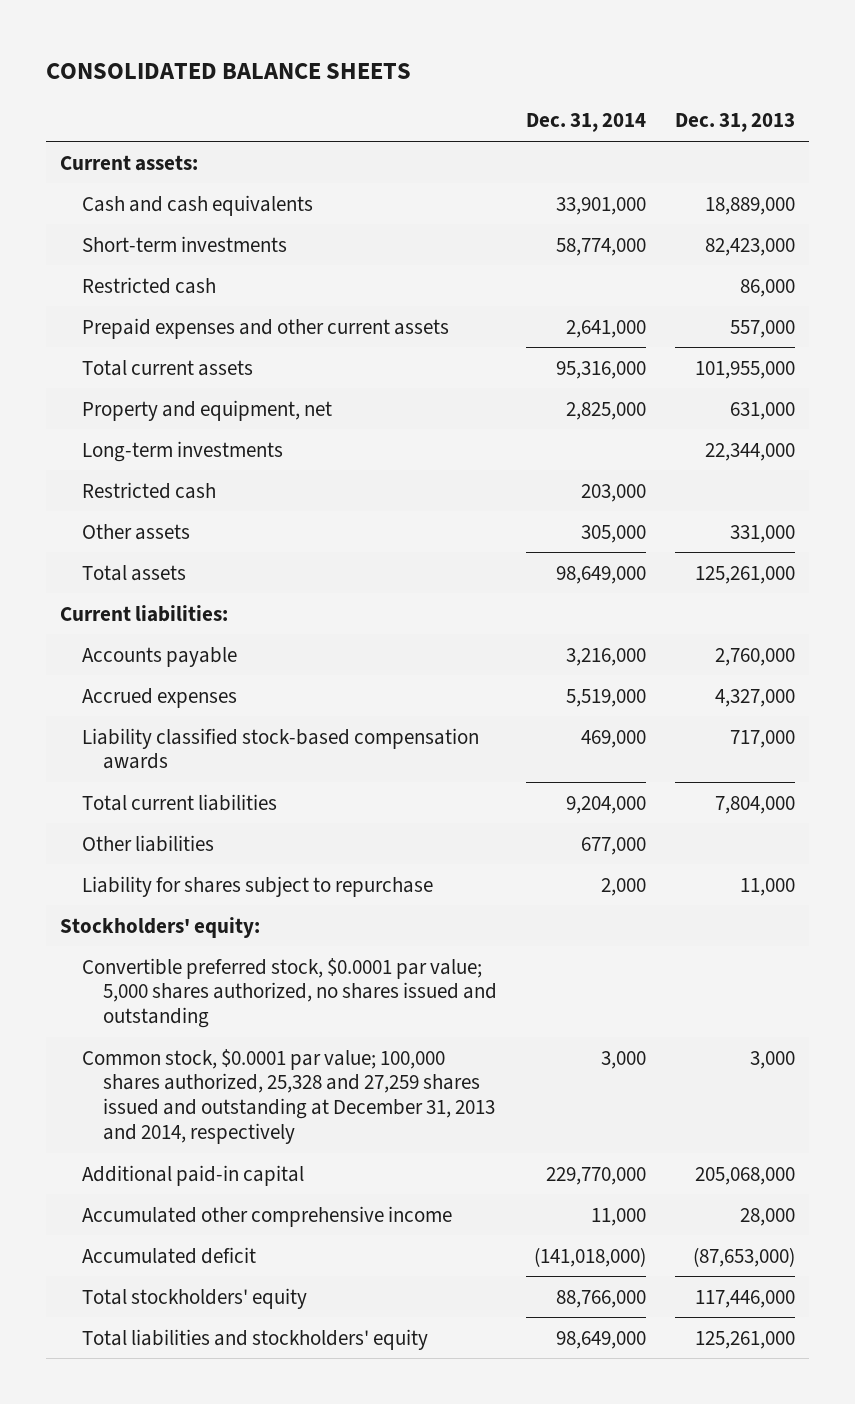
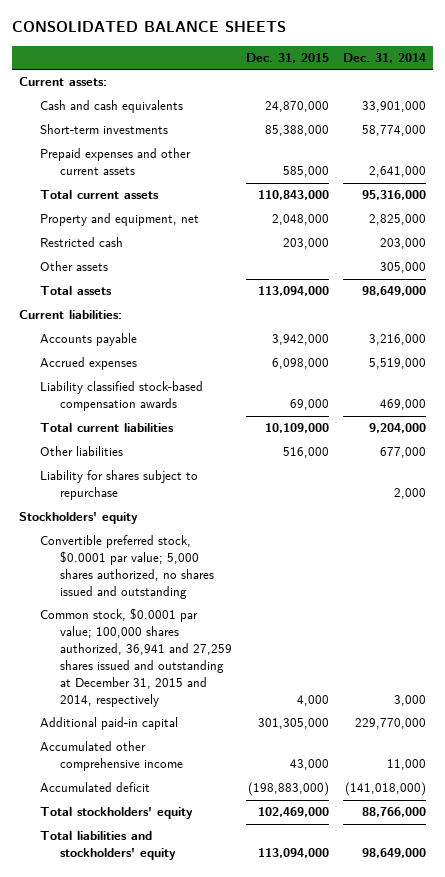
[674,113,795,133] Dec. 31, 2013 -> none
none -> [246,53,330,64] Dec. 31, 2015
[81,276,216,294] Restricted cash -> none
[81,440,283,462] Long-term investments -> none
[60,916,261,938] Stockholders' equity: -> [19,512,139,525] Stockholders' equity
[81,1048,496,1145] Common stock, $0.0001 par value; 100,000 shares authorized, 25,328 and 27,259 shares issued and outstanding at December 31, 2013 and 2014, respectively -> [39,608,232,707] Common stock, $0.0001 par value; 100,000 shares authorized, 36,941 and 27,259 shares issued and outstanding at December 31, 2015 and 2014, respectively

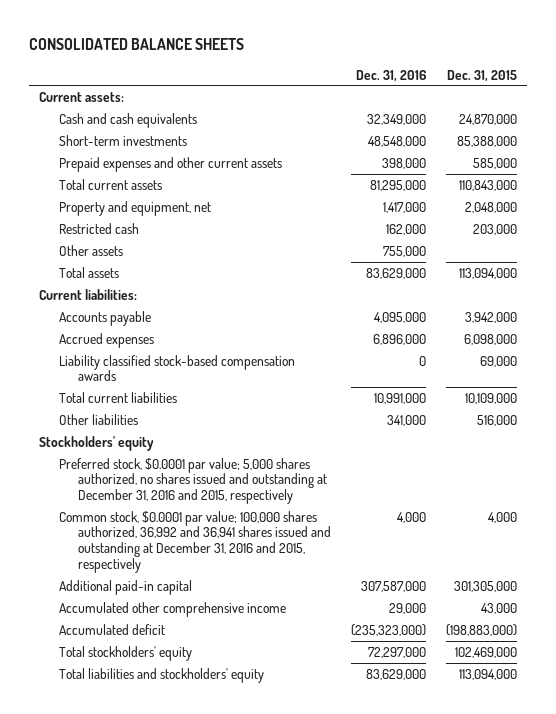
[343,53,427,64] Dec. 31, 2014 -> none
none -> [356,69,427,82] Dec. 31, 2016
[39,470,198,501] Liability for shares subject to repurchase -> none
[39,535,214,600] Convertible preferred stock, $0.0001 par value; 5,000 shares authorized, no shares issued and outstanding -> [58,457,328,505] Preferred stock, $0.0001 par value; 5,000 shares authorized, no shares issued and outstanding at December 31, 2016 and 2015, respectively
[39,608,232,707] Common stock, $0.0001 par value; 100,000 shares authorized, 36,941 and 27,259 shares issued and outstanding at December 31, 2015 and 2014, respectively -> [58,510,332,573] Common stock, $0.0001 par value; 100,000 shares authorized, 36,992 and 36,941 shares issued and outstanding at December 31, 2016 and 2015, respectively

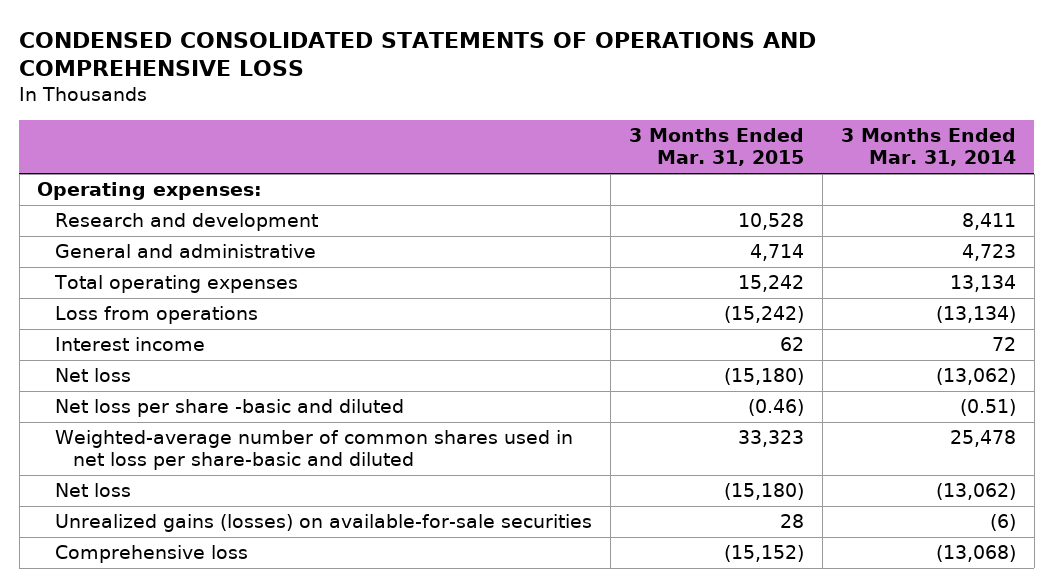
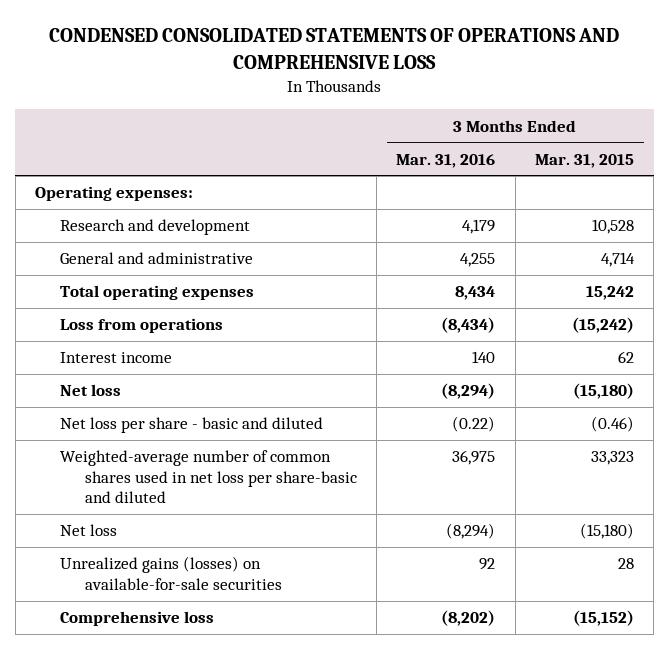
[841,128,1017,167] 3 Months Ended Mar. 31, 2014 -> none
none -> [396,153,496,168] Mar. 31, 2016
[55,399,405,418] Net loss per share -basic and diluted -> [59,417,323,434] Net loss per share - basic and diluted

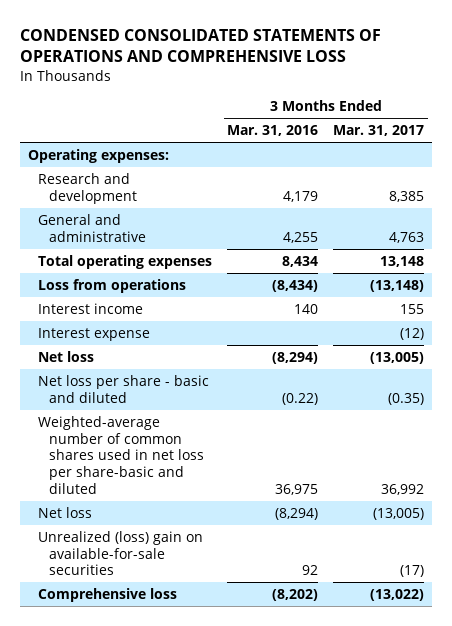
[534,153,634,168] Mar. 31, 2015 -> none
none -> [333,124,425,136] Mar. 31, 2017
none -> [38,327,151,341] Interest expense
[59,556,283,590] Unrealized gains (losses) on available-for-sale securities -> [38,530,204,576] Unrealized (loss) gain on available-for-sale securities

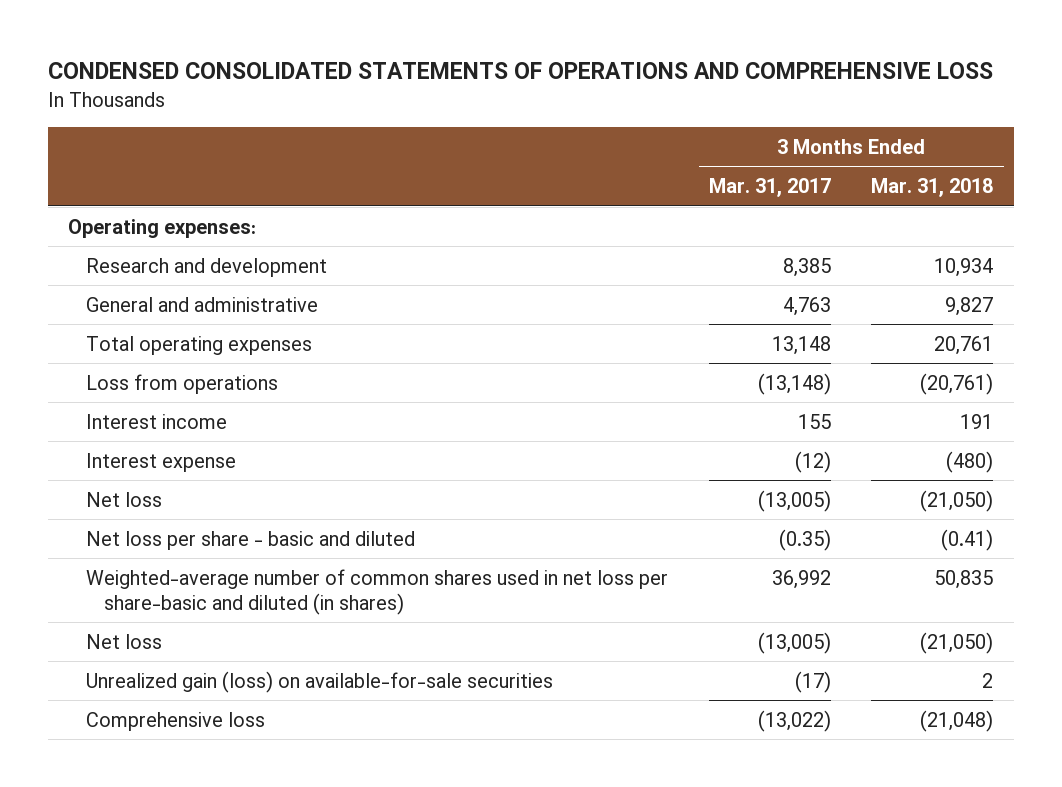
[227,124,319,136] Mar. 31, 2016 -> none
none -> [871,178,994,198] Mar. 31, 2018
[38,415,205,494] Weighted-average number of common shares used in net loss per share-basic and diluted -> [86,568,669,615] Weighted-average number of common shares used in net loss per share-basic and diluted (in shares)
[38,530,204,576] Unrealized (loss) gain on available-for-sale securities -> [86,670,554,693] Unrealized gain (loss) on available-for-sale securities

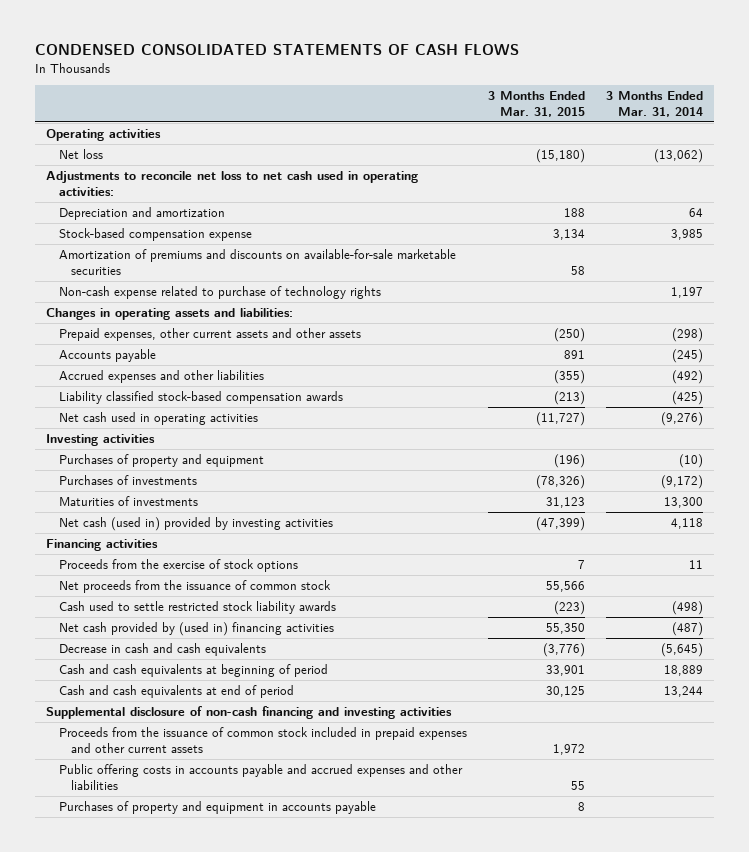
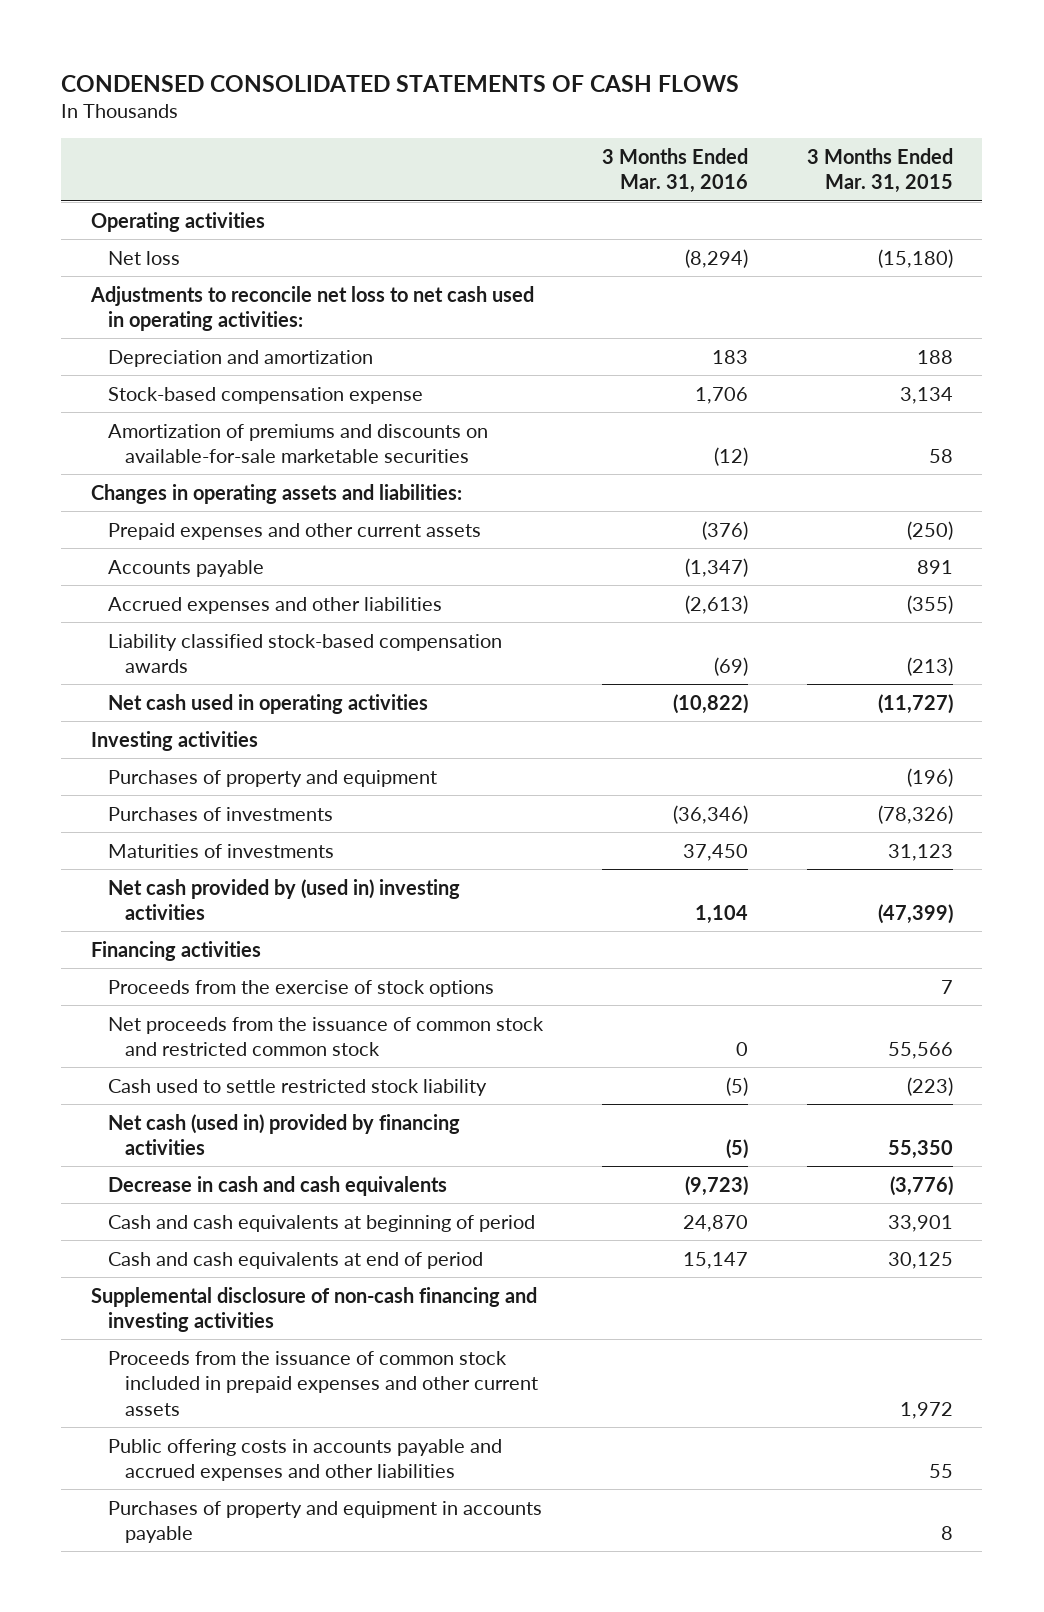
[606,91,704,118] 3 Months Ended Mar. 31, 2014 -> none
none -> [601,147,748,194] 3 Months Ended Mar. 31, 2016
[58,285,381,299] Non-cash expense related to purchase of technology rights -> none
[58,327,361,341] Prepaid expenses, other current assets and other assets -> [107,522,481,540] Prepaid expenses and other current assets
[58,516,333,531] Net cash (used in) provided by investing activities -> [107,878,460,921] Net cash provided by (used in) investing activities
[58,579,331,593] Net proceeds from the issuance of common stock -> [107,1016,544,1057] Net proceeds from the issuance of common stock and restricted common stock
[58,600,336,614] Cash used to settle restricted stock liability awards -> [107,1078,487,1096] Cash used to settle restricted stock liability
[58,621,334,636] Net cash provided by (used in) financing activities -> [107,1113,460,1156] Net cash (used in) provided by financing activities

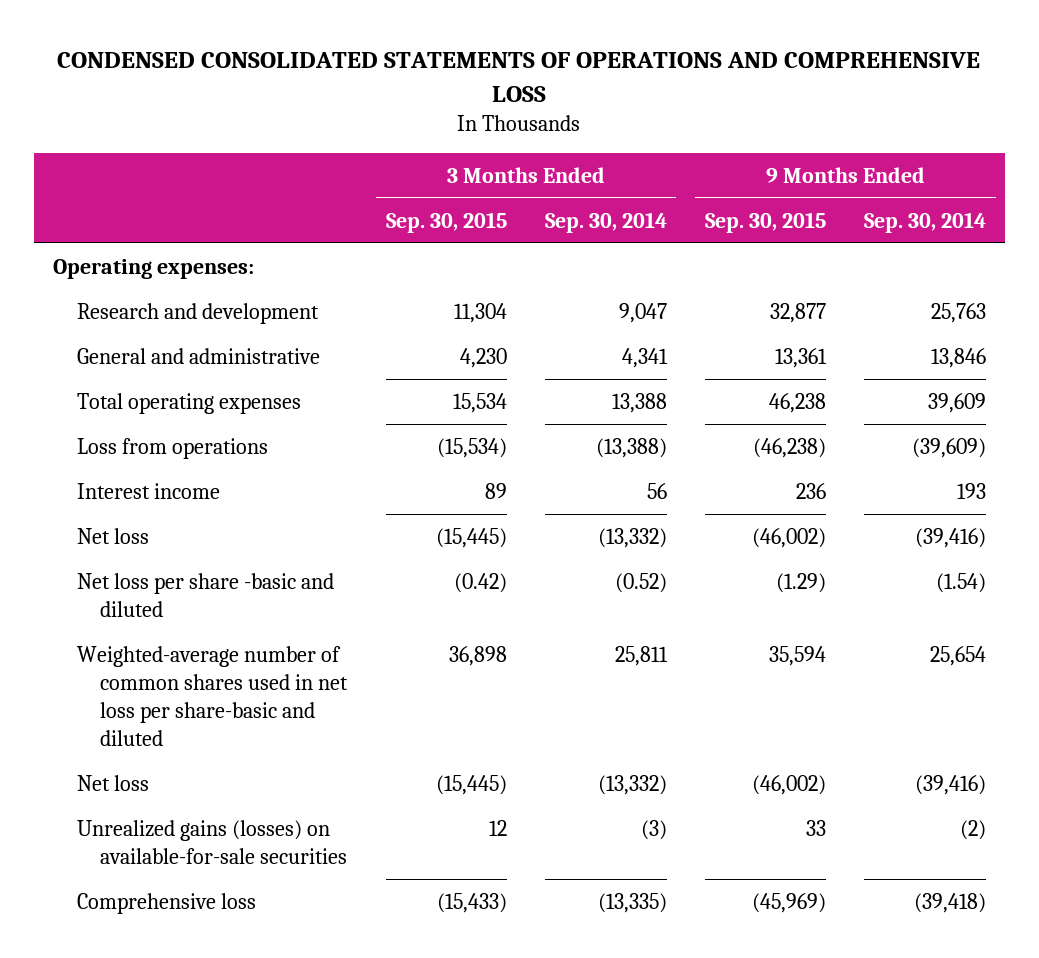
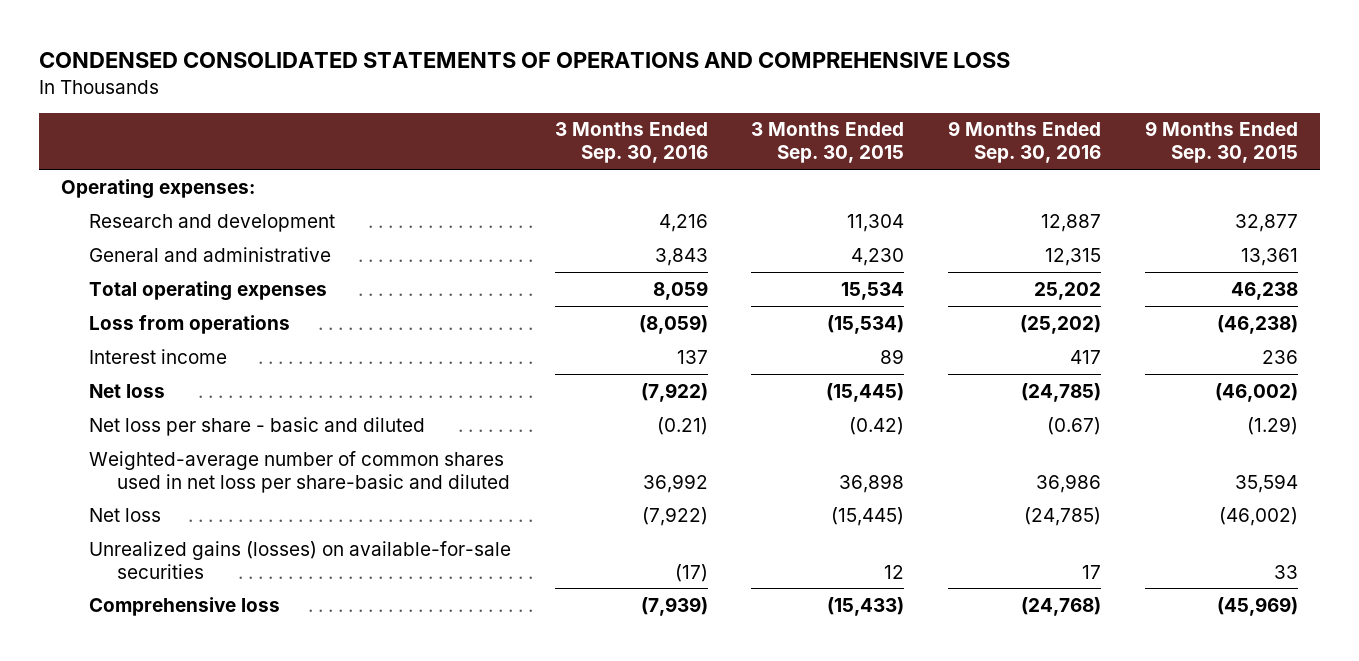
[544,211,667,233] Sep. 30, 2014 -> none
[864,211,987,233] Sep. 30, 2014 -> none
none -> [554,122,708,164] 3 Months Ended Sep. 30, 2016
none -> [948,121,1102,164] 9 Months Ended Sep. 30, 2016
[76,572,334,617] Net loss per share -basic and diluted -> [88,416,425,436] Net loss per share - basic and diluted

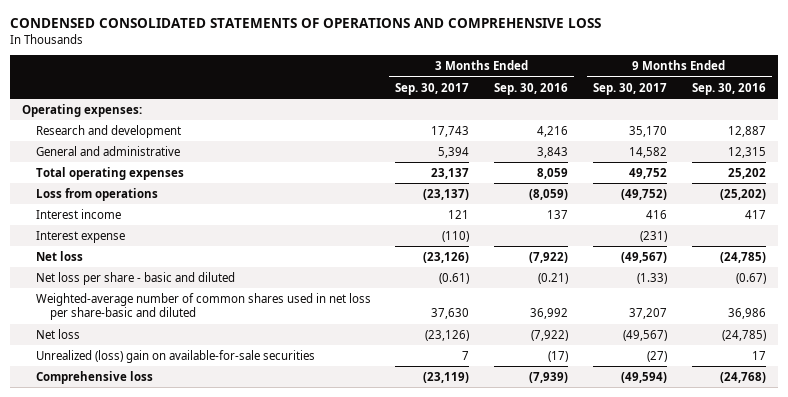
[751,122,905,164] 3 Months Ended Sep. 30, 2015 -> none
[1144,121,1298,164] 9 Months Ended Sep. 30, 2015 -> none
none -> [395,82,470,95] Sep. 30, 2017
none -> [592,82,667,95] Sep. 30, 2017
none -> [35,230,125,243] Interest expense
[88,540,511,579] Unrealized gains (losses) on available-for-sale securities -> [35,349,315,363] Unrealized (loss) gain on available-for-sale securities

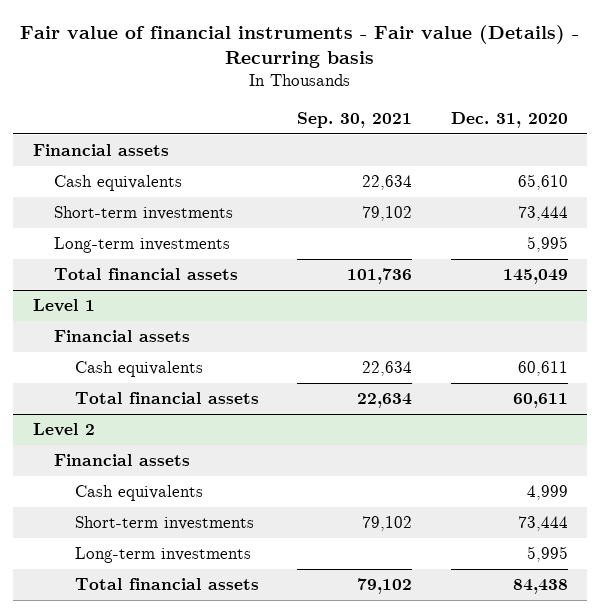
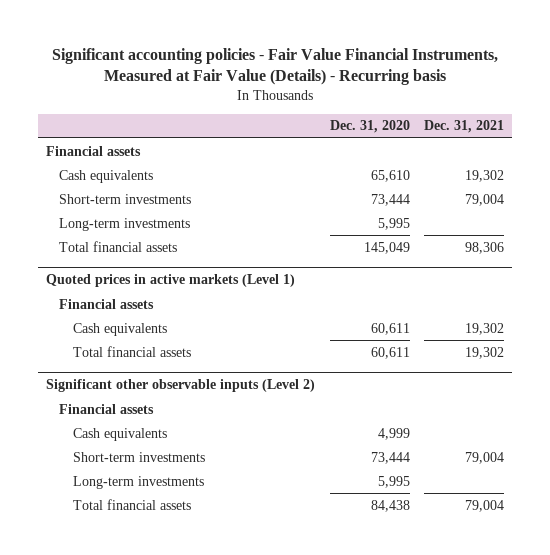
[20,24,580,68] Fair value of financial instruments - Fair value (Details) - Recurring basis -> [52,47,499,86] Significant accounting policies - Fair Value Financial Instruments, Measured at Fair Value (Details) - Recurring basis
[297,111,413,128] Sep. 30, 2021 -> none
none -> [424,120,505,134] Dec. 31, 2021
[32,299,95,313] Level 1 -> [45,274,295,288] Quoted prices in active markets (Level 1)
[32,423,95,437] Level 2 -> [45,379,315,393] Significant other observable inputs (Level 2)

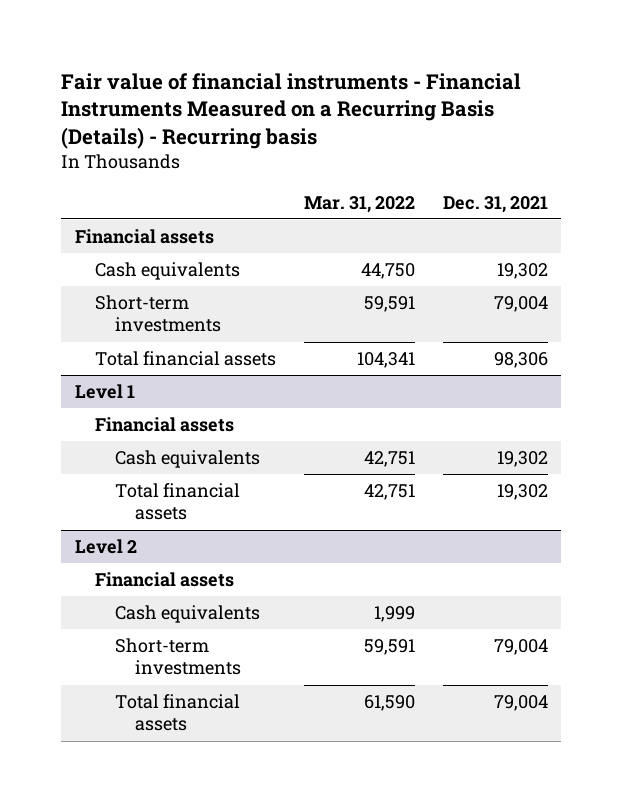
[52,47,499,86] Significant accounting policies - Fair Value Financial Instruments, Measured at Fair Value (Details) - Recurring basis -> [61,72,522,149] Fair value of financial instruments - Financial Instruments Measured on a Recurring Basis (Details) - Recurring basis
[329,120,410,134] Dec. 31, 2020 -> none
none -> [303,195,415,213] Mar. 31, 2022
[59,217,191,231] Long-term investments -> none
[45,274,295,288] Quoted prices in active markets (Level 1) -> [74,384,135,400] Level 1
[45,379,315,393] Significant other observable inputs (Level 2) -> [74,539,137,555] Level 2
[73,475,205,489] Long-term investments -> none

